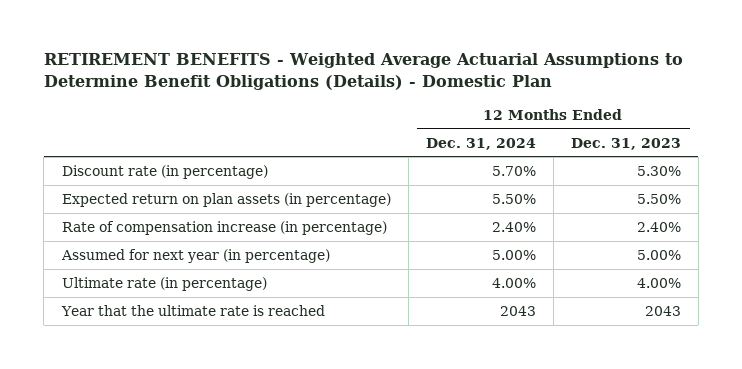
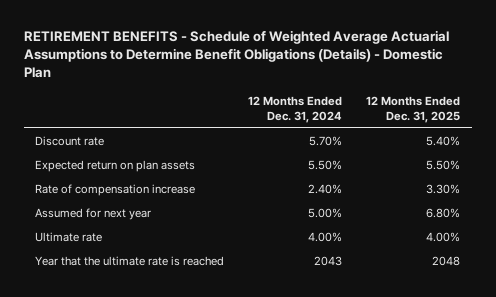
[43,53,683,90] RETIREMENT BENEFITS - Weighted Average Actuarial Assumptions to Determine Benefit Obligations (Details) - Domestic Plan -> [23,30,449,79] RETIREMENT BENEFITS - Schedule of Weighted Average Actuarial Assumptions to Determine Benefit Obligations (Details) - Domestic Plan
[570,137,681,150] Dec. 31, 2023 -> none
none -> [366,95,461,123] 12 Months Ended Dec. 31, 2025
[61,164,268,179] Discount rate (in percentage) -> [35,136,105,147] Discount rate
[61,192,391,207] Expected return on plan assets (in percentage) -> [35,160,196,173] Expected return on plan assets
[61,220,387,235] Rate of compensation increase (in percentage) -> [35,184,196,197] Rate of compensation increase
[60,248,330,263] Assumed for next year (in percentage) -> [35,208,152,221] Assumed for next year
[61,276,267,291] Ultimate rate (in percentage) -> [35,232,103,243] Ultimate rate

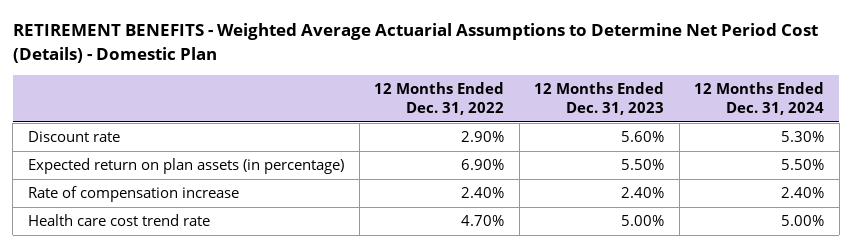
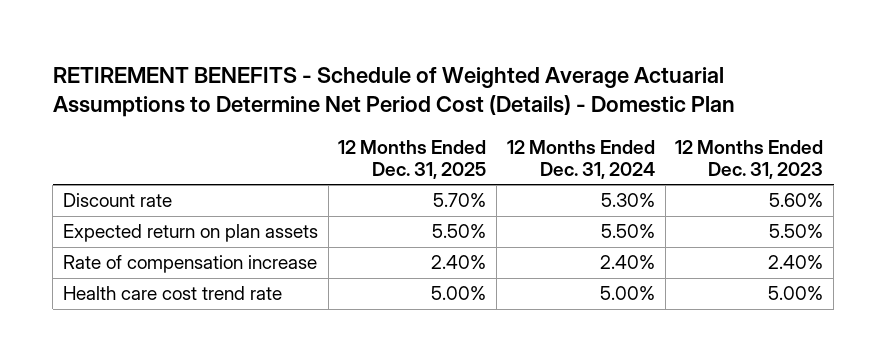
[12,23,818,63] RETIREMENT BENEFITS - Weighted Average Actuarial Assumptions to Determine Net Period Cost (Details) - Domestic Plan -> [52,66,735,118] RETIREMENT BENEFITS - Schedule of Weighted Average Actuarial Assumptions to Determine Net Period Cost (Details) - Domestic Plan
[374,81,505,116] 12 Months Ended Dec. 31, 2022 -> none
none -> [338,139,487,179] 12 Months Ended Dec. 31, 2025
[27,158,344,175] Expected return on plan assets (in percentage) -> [62,224,318,243] Expected return on plan assets

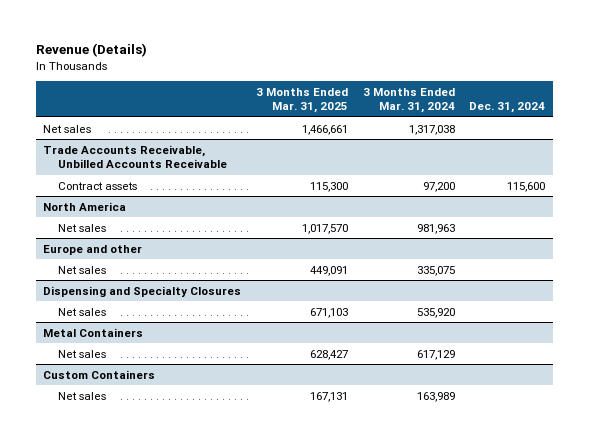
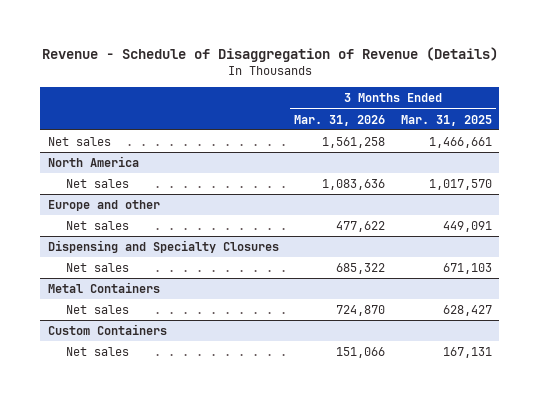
[35,42,147,57] Revenue (Details) -> [41,46,498,62] Revenue - Schedule of Disaggregation of Revenue (Details)
[362,87,455,114] 3 Months Ended Mar. 31, 2024 -> none
[469,102,546,114] Dec. 31, 2024 -> none
none -> [294,114,386,126] Mar. 31, 2026
[43,144,227,169] Trade Accounts Receivable, Unbilled Accounts Receivable -> none
[57,181,137,190] Contract assets -> none

